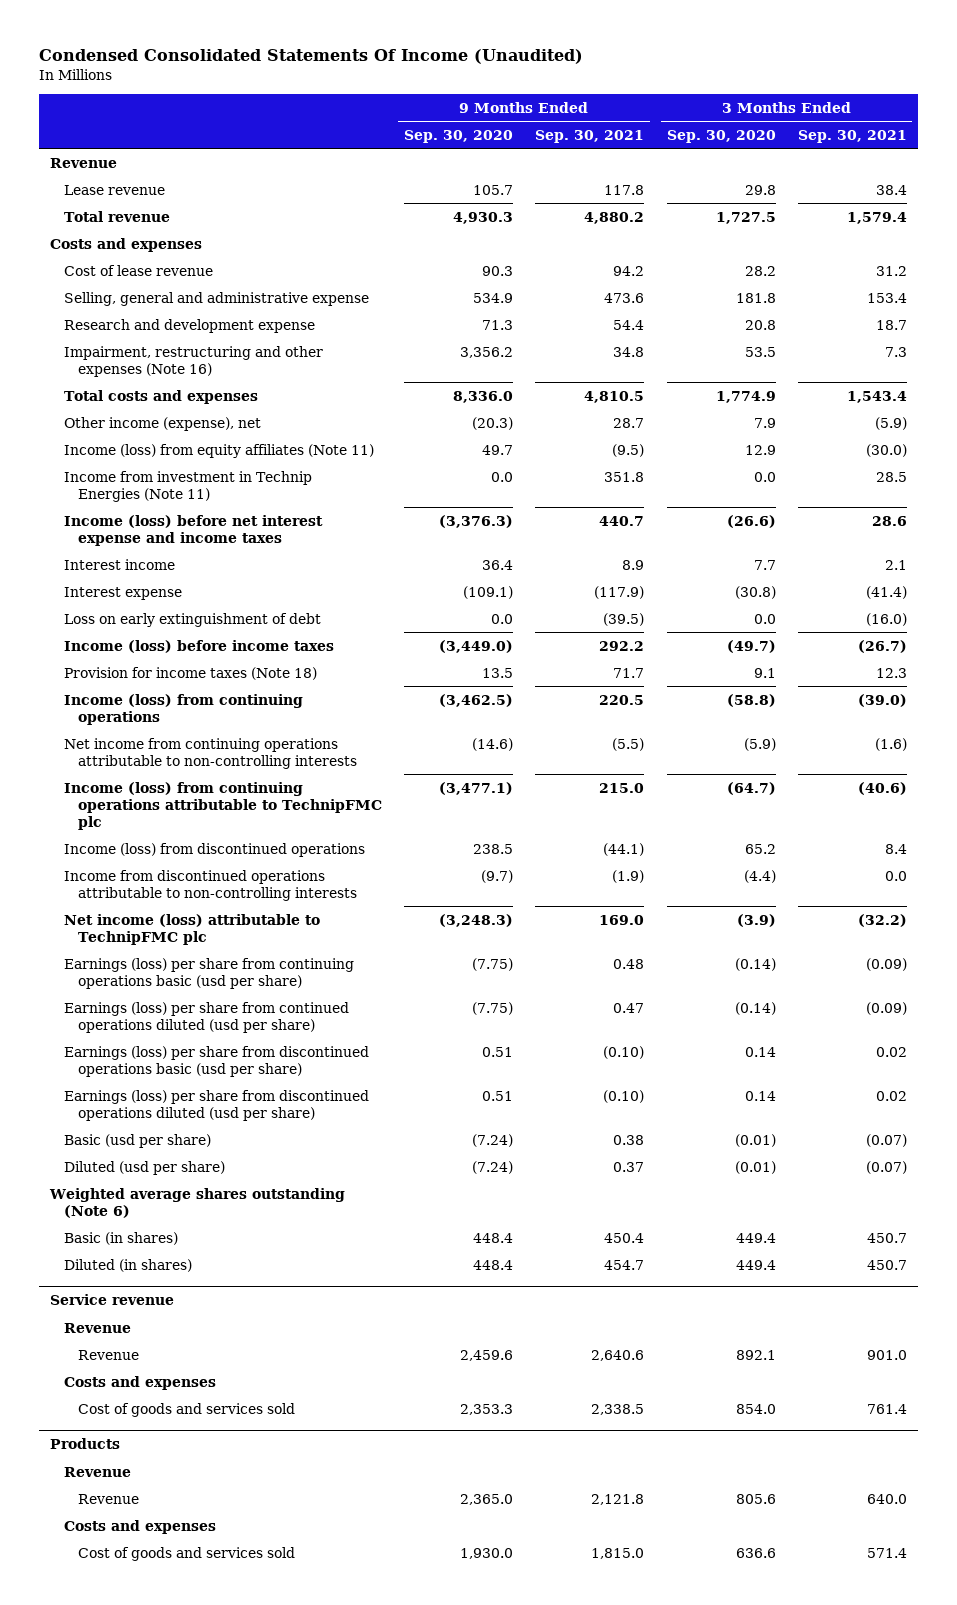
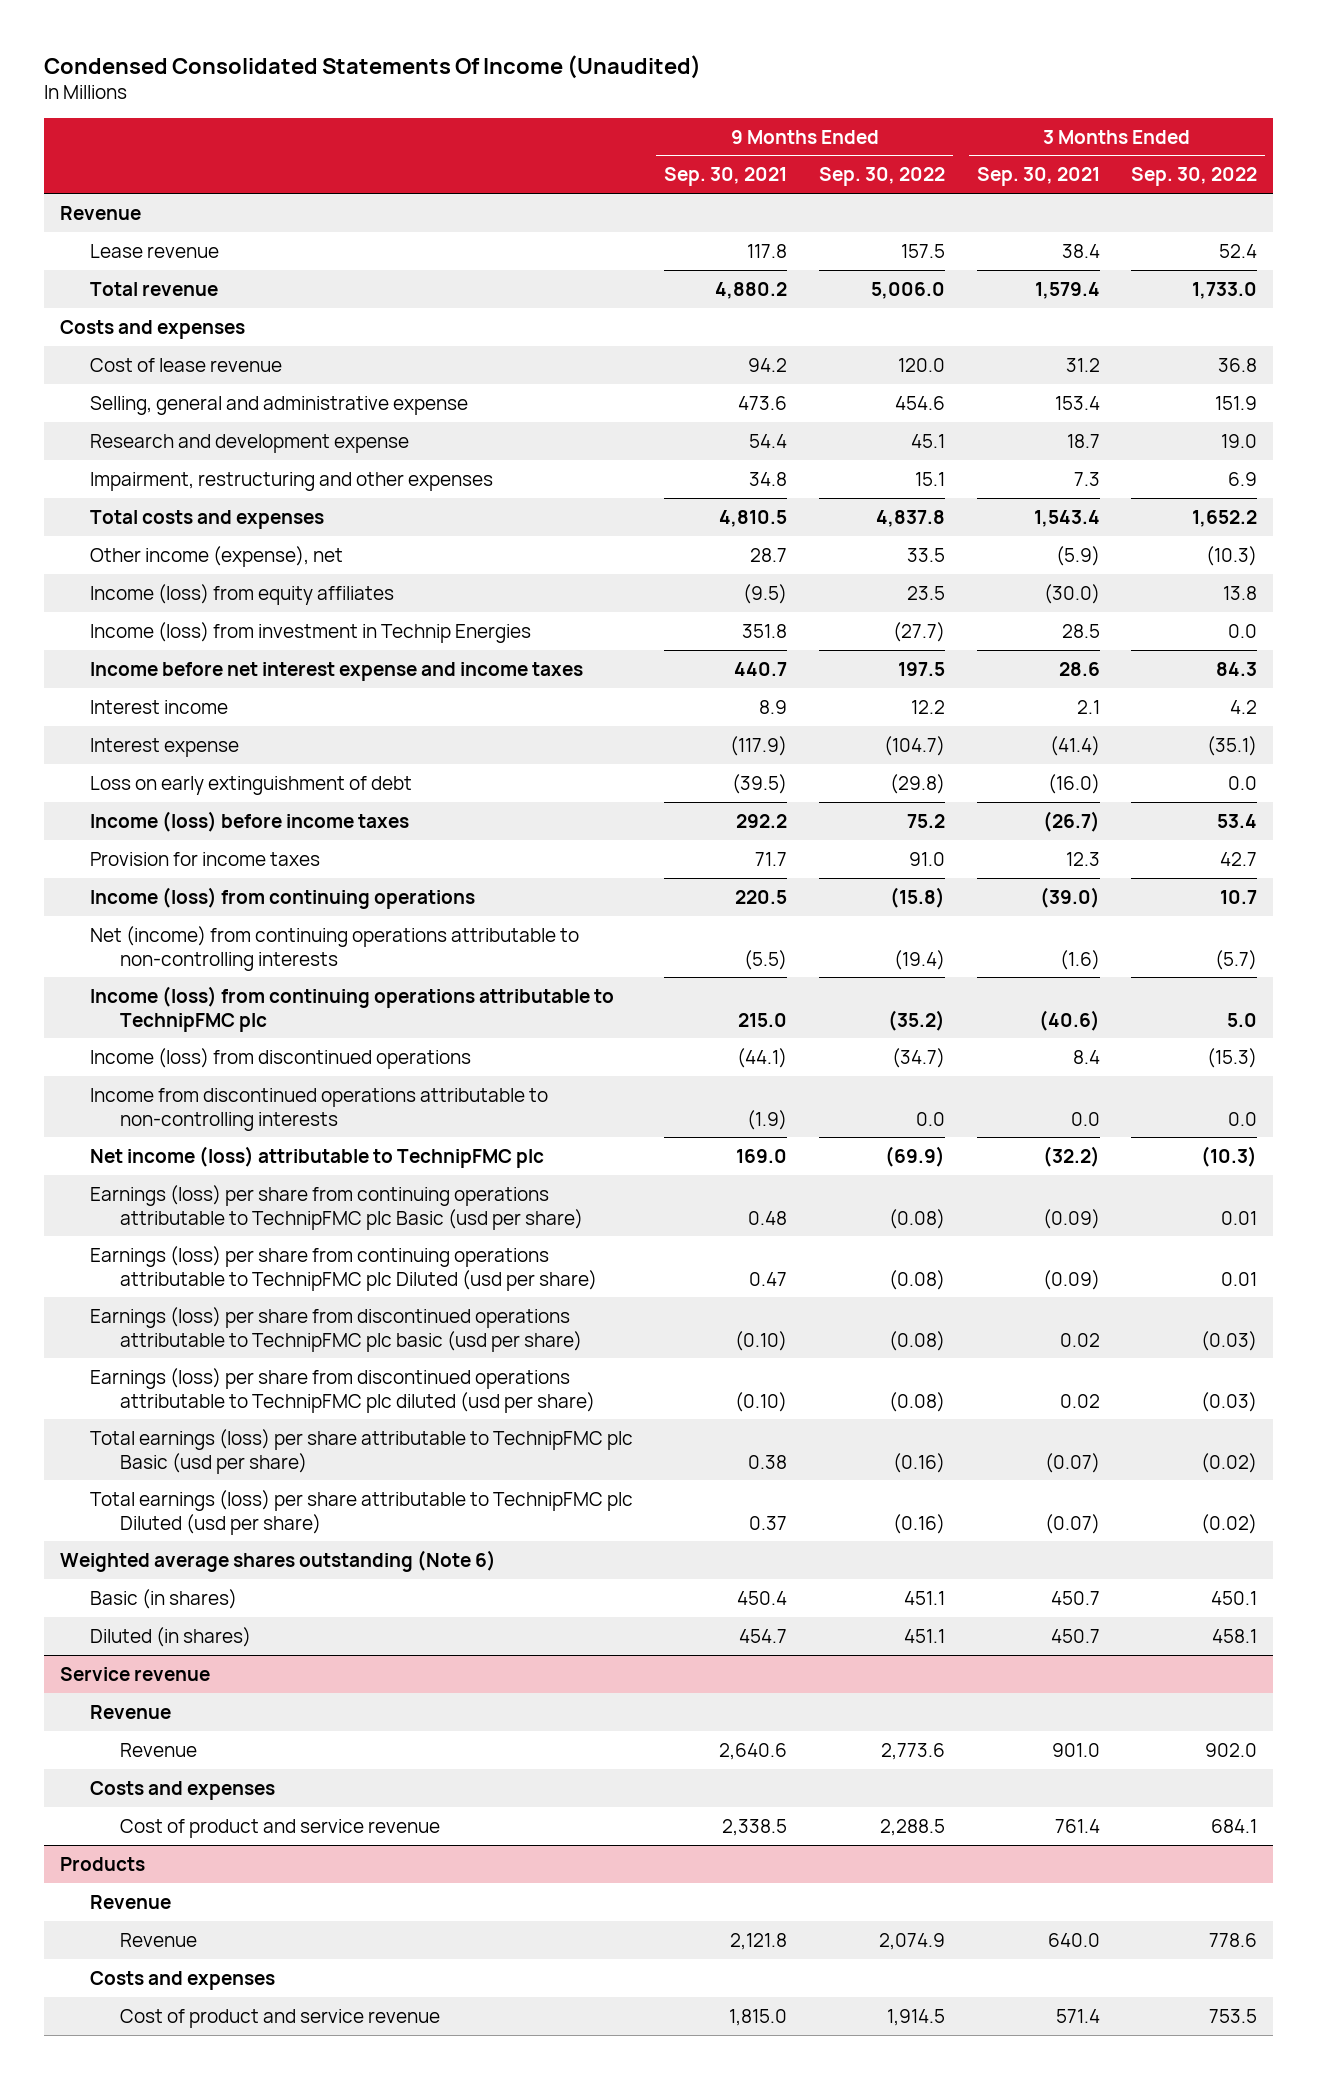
[403,129,513,143] Sep. 30, 2020 -> none
[666,129,776,143] Sep. 30, 2020 -> none
none -> [819,167,946,187] Sep. 30, 2022
none -> [1131,167,1258,187] Sep. 30, 2022
[63,345,323,377] Impairment, restructuring and other expenses (Note 16) -> [89,471,493,491] Impairment, restructuring and other expenses
[63,443,374,458] Income (loss) from equity affiliates (Note 11) -> [89,583,394,605] Income (loss) from equity affiliates
[63,470,312,502] Income from investment in Technip Energies (Note 11) -> [89,621,531,643] Income (loss) from investment in Technip Energies
[63,514,323,546] Income (loss) before net interest expense and income taxes -> [89,661,583,681] Income before net interest expense and income taxes
[63,666,317,680] Provision for income taxes (Note 18) -> [89,851,320,866] Provision for income taxes
[63,737,357,769] Net income from continuing operations attributable to non-controlling interests -> [89,925,579,971] Net (income) from continuing operations attributable to non-controlling interests
[63,957,354,989] Earnings (loss) per share from continuing operations basic (usd per share) -> [89,1184,583,1230] Earnings (loss) per share from continuing operations attributable to TechnipFMC plc Basic (usd per share)
[63,1001,349,1033] Earnings (loss) per share from continued operations diluted (usd per share) -> [89,1245,597,1291] Earnings (loss) per share from continuing operations attributable to TechnipFMC plc Diluted (usd per share)
[63,1045,369,1077] Earnings (loss) per share from discontinued operations basic (usd per share) -> [89,1306,582,1352] Earnings (loss) per share from discontinued operations attributable to TechnipFMC plc basic (usd per share)
[63,1089,369,1121] Earnings (loss) per share from discontinued operations diluted (usd per share) -> [89,1367,595,1413] Earnings (loss) per share from discontinued operations attributable to TechnipFMC plc diluted (usd per share)
[63,1133,211,1148] Basic (usd per share) -> [89,1428,633,1474] Total earnings (loss) per share attributable to TechnipFMC plc Basic (usd per share)
[63,1160,225,1175] Diluted (usd per share) -> [89,1489,633,1535] Total earnings (loss) per share attributable to TechnipFMC plc Diluted (usd per share)
[77,1402,295,1417] Cost of goods and services sold -> [119,1818,440,1838] Cost of product and service revenue
[77,1546,295,1561] Cost of goods and services sold -> [119,2008,440,2028] Cost of product and service revenue

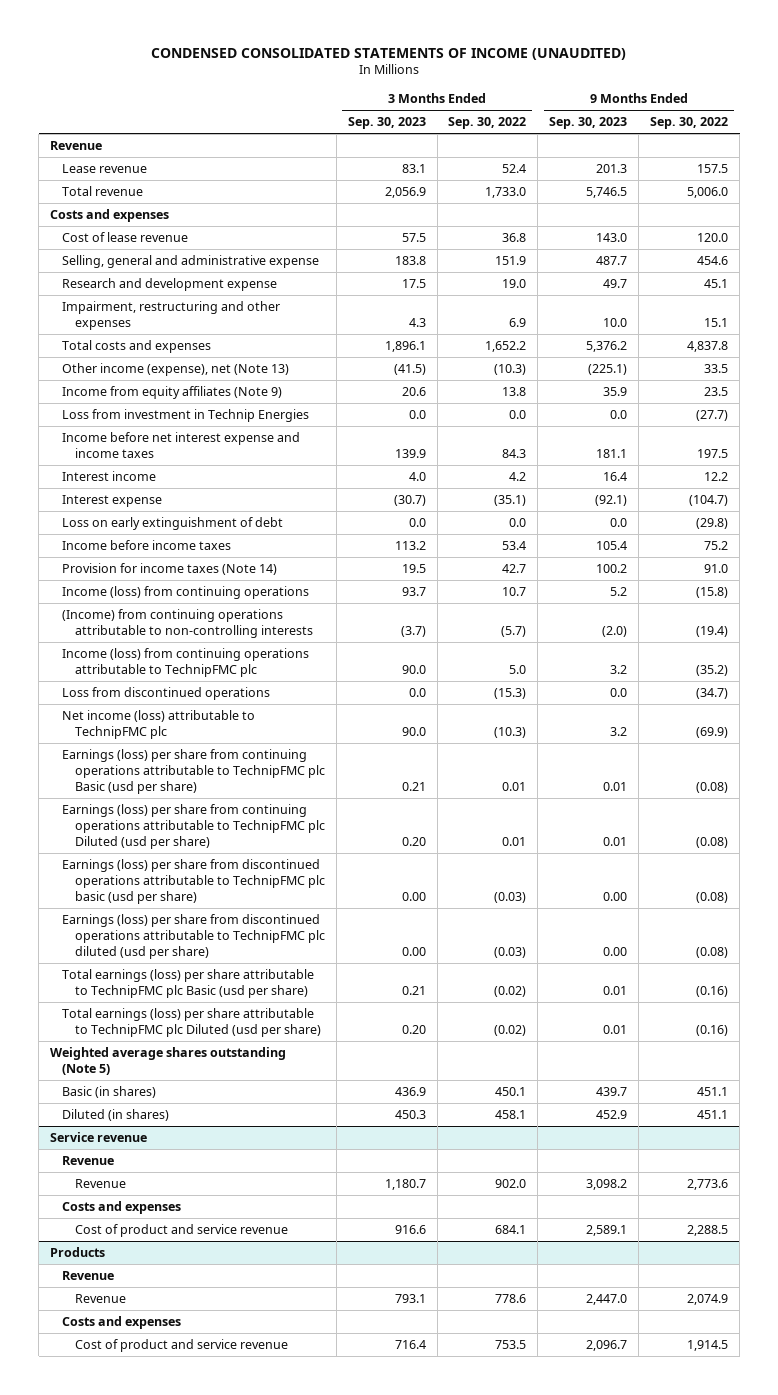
[44,54,702,79] Condensed Consolidated Statements Of Income (Unaudited) -> [151,47,627,60] CONDENSED CONSOLIDATED STATEMENTS OF INCOME (UNAUDITED)
[664,167,788,187] Sep. 30, 2021 -> none
[976,167,1100,187] Sep. 30, 2021 -> none
none -> [347,117,426,130] Sep. 30, 2023
none -> [549,117,628,130] Sep. 30, 2023
[89,545,343,567] Other income (expense), net -> [62,363,290,377] Other income (expense), net (Note 13)
[89,583,394,605] Income (loss) from equity affiliates -> [62,386,283,400] Income from equity affiliates (Note 9)
[89,621,531,643] Income (loss) from investment in Technip Energies -> [62,409,310,423] Loss from investment in Technip Energies
[89,810,409,832] Income (loss) before income taxes -> [62,540,232,551] Income before income taxes
[89,851,320,866] Provision for income taxes -> [62,563,278,576] Provision for income taxes (Note 14)
[89,925,579,971] Net (income) from continuing operations attributable to non-controlling interests -> [62,609,313,638] (Income) from continuing operations attributable to non-controlling interests
[89,1087,548,1131] Income from discontinued operations attributable to non-controlling interests -> none
[89,1047,471,1069] Income (loss) from discontinued operations -> [62,687,271,701] Loss from discontinued operations
[59,1549,496,1572] Weighted average shares outstanding (Note 6) -> [50,1047,287,1075] Weighted average shares outstanding (Note 5)

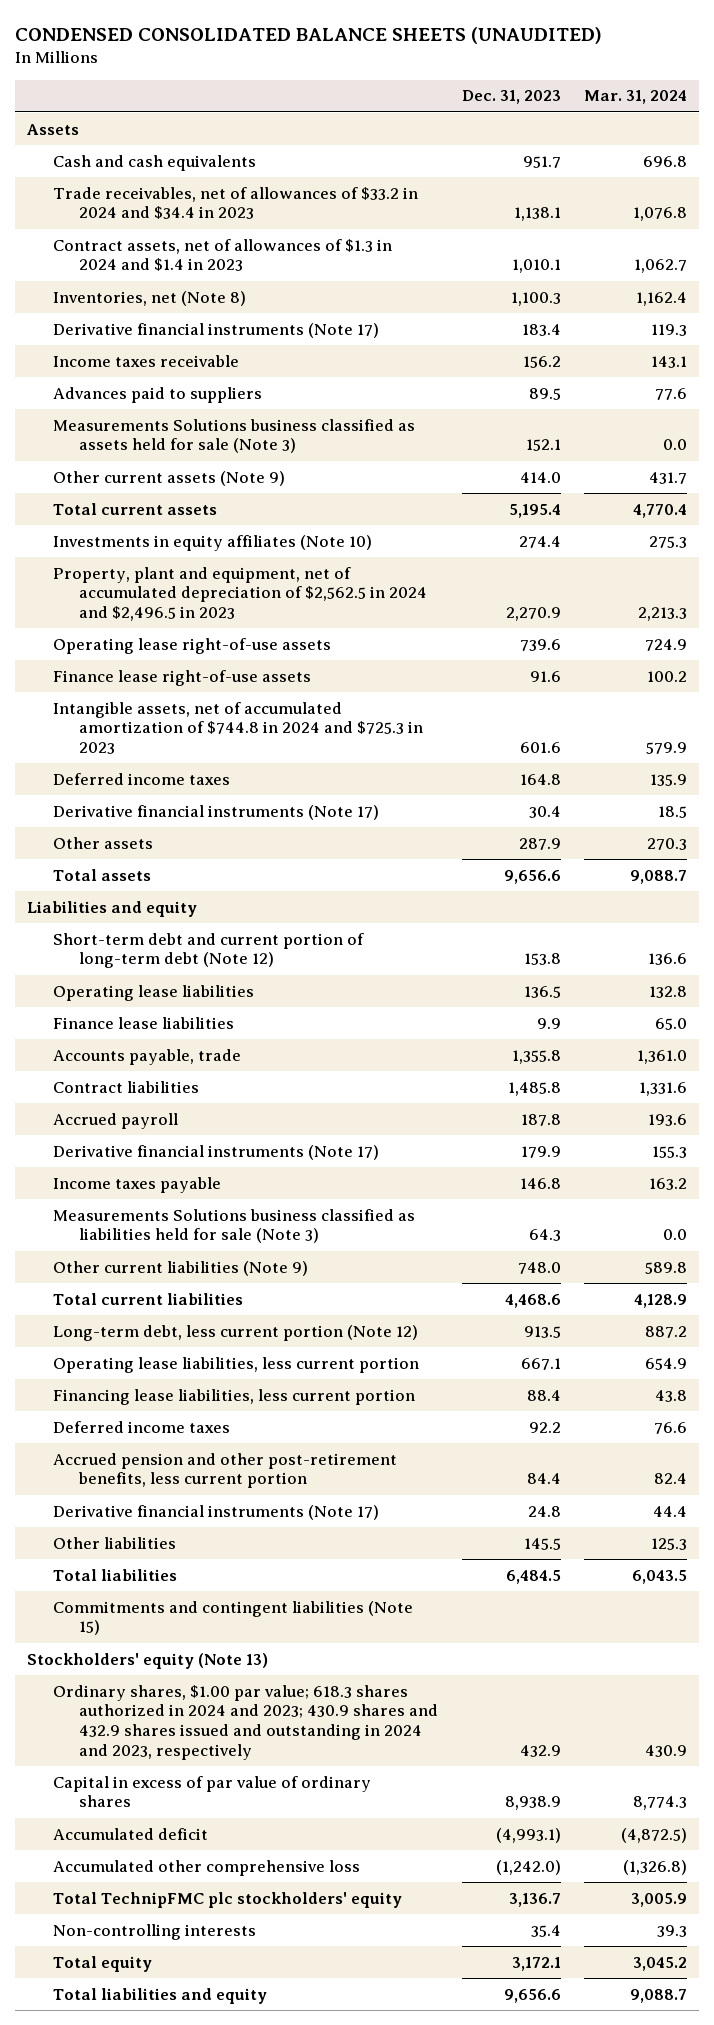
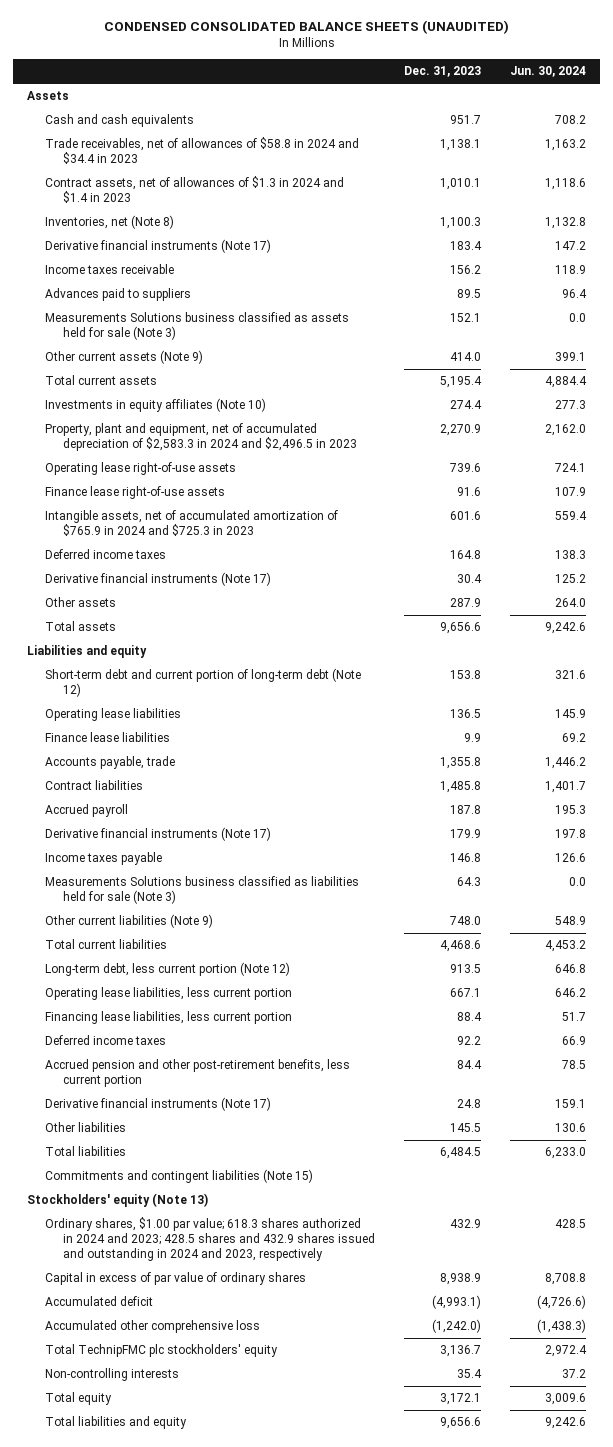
[584,90,688,105] Mar. 31, 2024 -> none
none -> [510,66,587,78] Jun. 30, 2024
[53,186,419,220] Trade receivables, net of allowances of $33.2 in 2024 and $34.4 in 2023 -> [45,137,360,165] Trade receivables, net of allowances of $58.8 in 2024 and $34.4 in 2023
[53,566,428,622] Property, plant and equipment, net of accumulated depreciation of $2,562.5 in 2024 and $2,496.5 in 2023 -> [45,423,358,452] Property, plant and equipment, net of accumulated depreciation of $2,583.3 in 2024 and $2,496.5 in 2023
[53,701,424,755] Intangible assets, net of accumulated amortization of $744.8 in 2024 and $725.3 in 2023 -> [45,510,339,537] Intangible assets, net of accumulated amortization of $765.9 in 2024 and $725.3 in 2023
[53,1684,439,1760] Ordinary shares, $1.00 par value; 618.3 shares authorized in 2024 and 2023; 430.9 shares and 432.9 shares issued and outstanding in 2024 and 2023, respectively -> [45,1217,376,1262] Ordinary shares, $1.00 par value; 618.3 shares authorized in 2024 and 2023; 428.5 shares and 432.9 shares issued and outstanding in 2024 and 2023, respectively

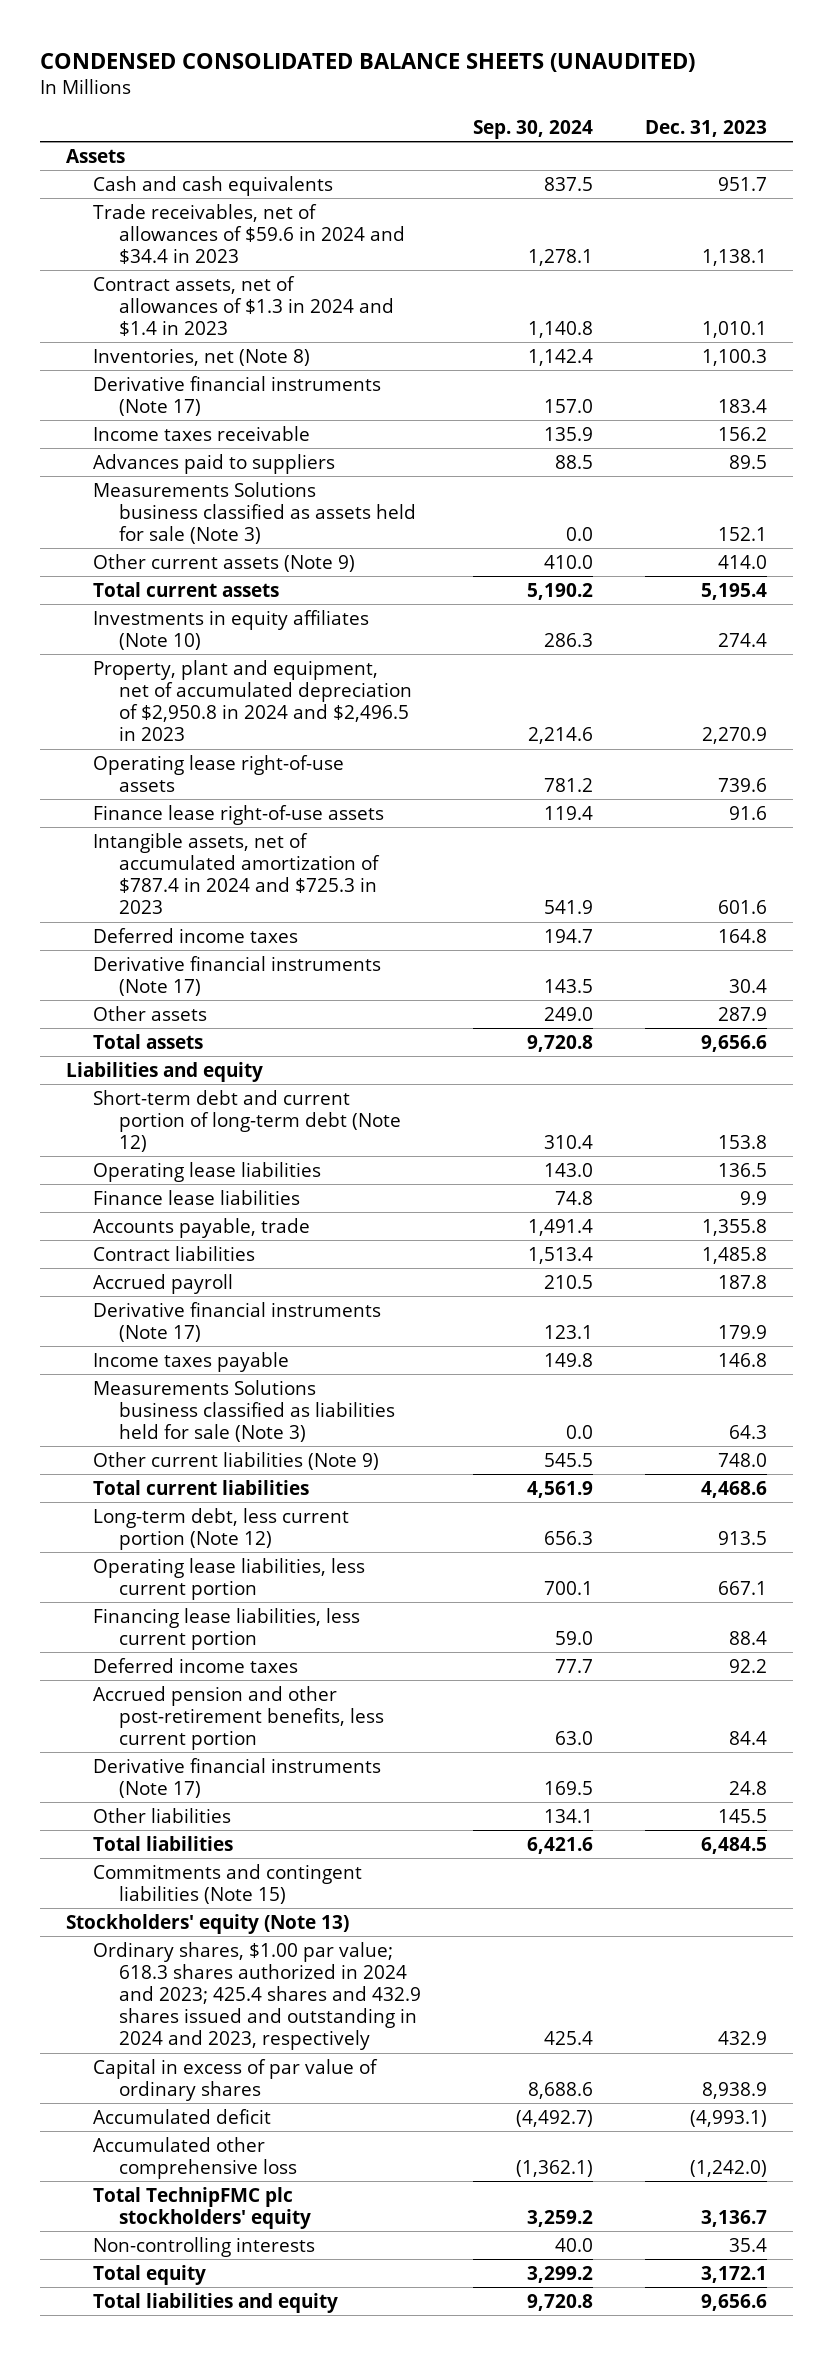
[510,66,587,78] Jun. 30, 2024 -> none
none -> [473,119,594,139] Sep. 30, 2024
[45,137,360,165] Trade receivables, net of allowances of $58.8 in 2024 and $34.4 in 2023 -> [92,203,406,264] Trade receivables, net of allowances of $59.6 in 2024 and $34.4 in 2023
[45,423,358,452] Property, plant and equipment, net of accumulated depreciation of $2,583.3 in 2024 and $2,496.5 in 2023 -> [92,659,413,742] Property, plant and equipment, net of accumulated depreciation of $2,950.8 in 2024 and $2,496.5 in 2023
[45,510,339,537] Intangible assets, net of accumulated amortization of $765.9 in 2024 and $725.3 in 2023 -> [92,832,381,915] Intangible assets, net of accumulated amortization of $787.4 in 2024 and $725.3 in 2023
[45,1217,376,1262] Ordinary shares, $1.00 par value; 618.3 shares authorized in 2024 and 2023; 428.5 shares and 432.9 shares issued and outstanding in 2024 and 2023, respectively -> [92,1941,422,2051] Ordinary shares, $1.00 par value; 618.3 shares authorized in 2024 and 2023; 425.4 shares and 432.9 shares issued and outstanding in 2024 and 2023, respectively

